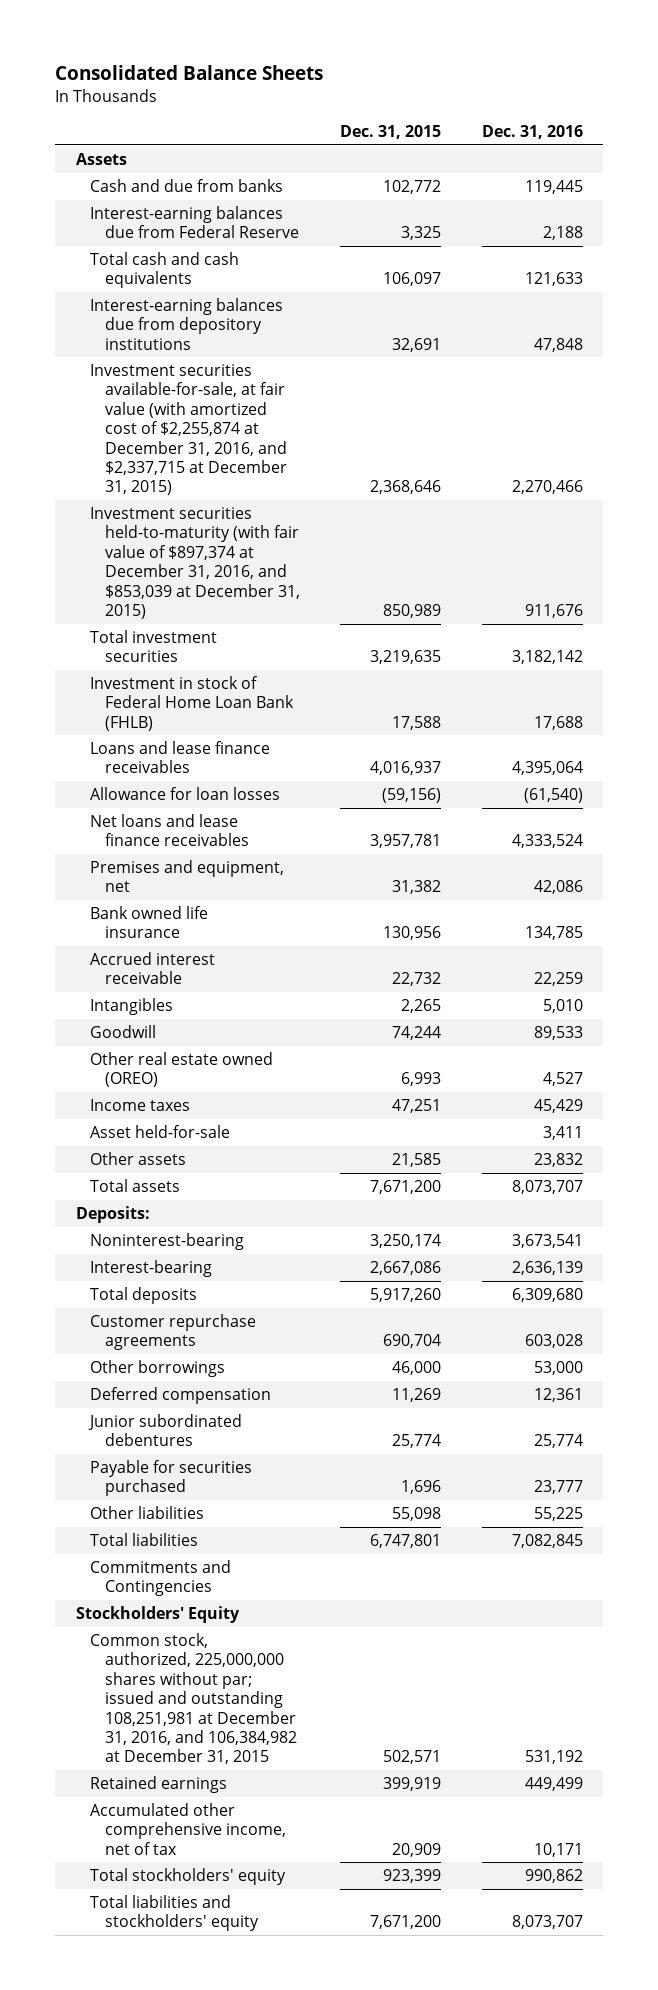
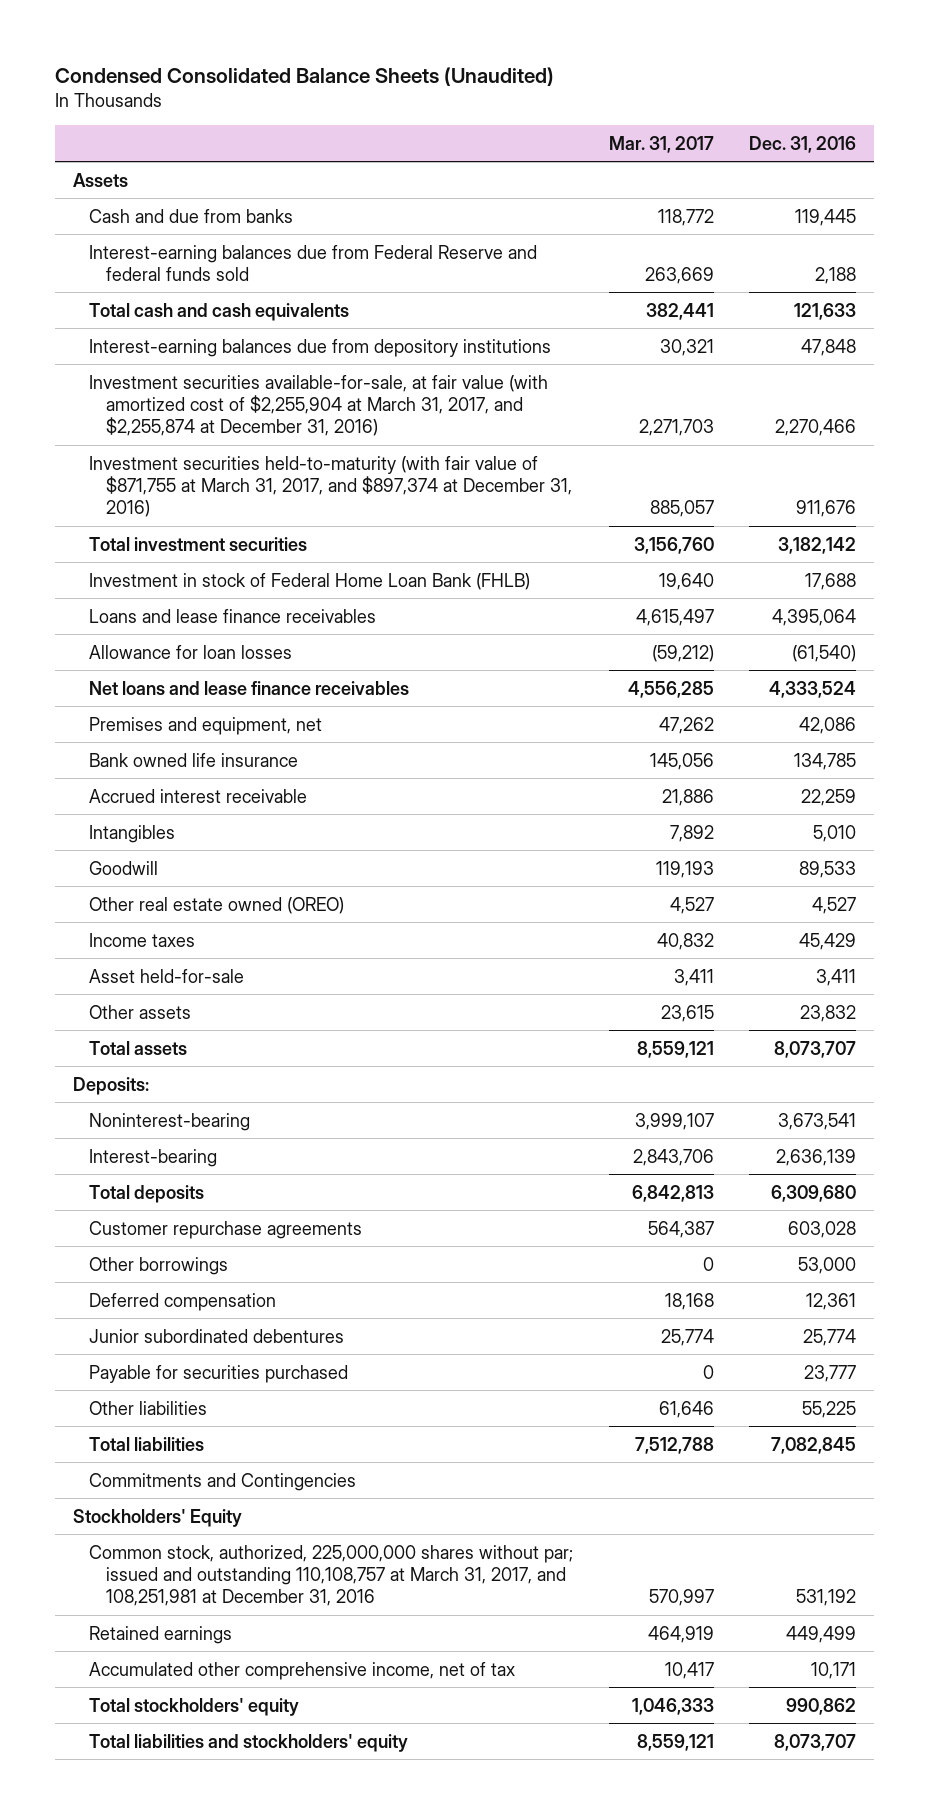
[55,65,324,81] Consolidated Balance Sheets -> [55,67,555,87] Condensed Consolidated Balance Sheets (Unaudited)
[340,125,442,140] Dec. 31, 2015 -> none
none -> [608,135,714,153] Mar. 31, 2017
[90,205,299,239] Interest-earning balances due from Federal Reserve -> [89,244,538,281] Interest-earning balances due from Federal Reserve and federal funds sold
[90,363,287,496] Investment securities available-for-sale, at fair value (with amortized cost of $2,255,874 at December 31, 2016, and $2,337,715 at December 31, 2015) -> [89,374,549,437] Investment securities available-for-sale, at fair value (with amortized cost of $2,255,904 at March 31, 2017, and $2,255,874 at December 31, 2016)
[90,506,300,620] Investment securities held-to-maturity (with fair value of $897,374 at December 31, 2016, and $853,039 at December 31, 2015) -> [89,455,572,518] Investment securities held-to-maturity (with fair value of $871,755 at March 31, 2017, and $897,374 at December 31, 2016)
[90,1632,297,1765] Common stock, authorized, 225,000,000 shares without par; issued and outstanding 108,251,981 at December 31, 2016, and 106,384,982 at December 31, 2015 -> [89,1544,574,1607] Common stock, authorized, 225,000,000 shares without par; issued and outstanding 110,108,757 at March 31, 2017, and 108,251,981 at December 31, 2016

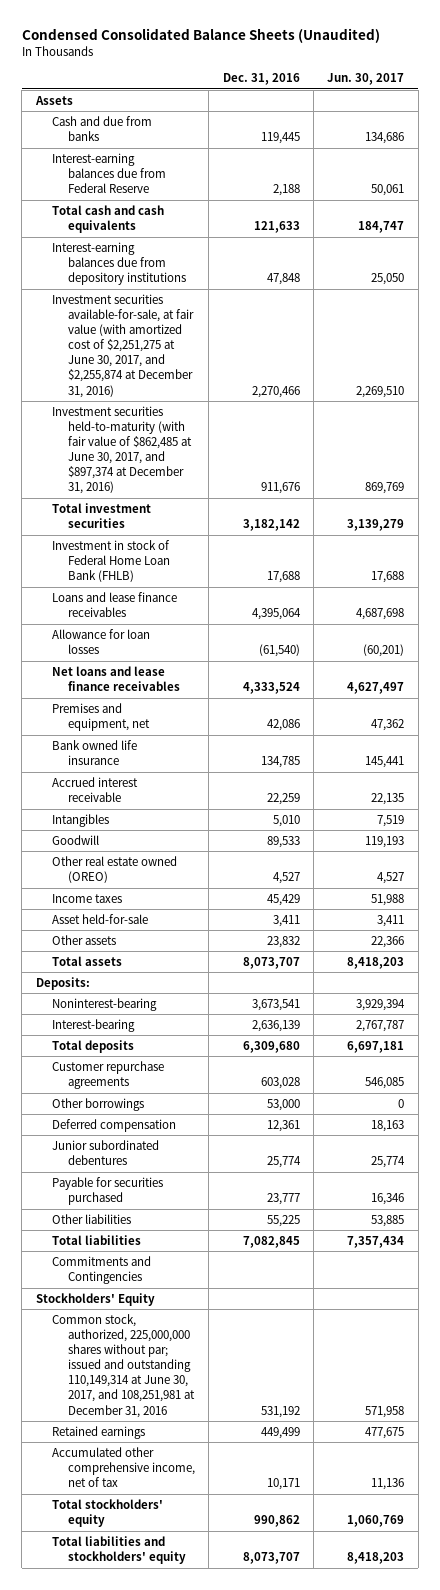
[608,135,714,153] Mar. 31, 2017 -> none
none -> [327,73,405,86] Jun. 30, 2017
[89,244,538,281] Interest-earning balances due from Federal Reserve and federal funds sold -> [51,152,166,194] Interest-earning balances due from Federal Reserve
[89,374,549,437] Investment securities available-for-sale, at fair value (with amortized cost of $2,255,904 at March 31, 2017, and $2,255,874 at December 31, 2016) -> [51,293,194,398] Investment securities available-for-sale, at fair value (with amortized cost of $2,251,275 at June 30, 2017, and $2,255,874 at December 31, 2016)
[89,455,572,518] Investment securities held-to-maturity (with fair value of $871,755 at March 31, 2017, and $897,374 at December 31, 2016) -> [51,405,192,495] Investment securities held-to-maturity (with fair value of $862,485 at June 30, 2017, and $897,374 at December 31, 2016)
[89,1544,574,1607] Common stock, authorized, 225,000,000 shares without par; issued and outstanding 110,108,757 at March 31, 2017, and 108,251,981 at December 31, 2016 -> [51,1313,195,1418] Common stock, authorized, 225,000,000 shares without par; issued and outstanding 110,149,314 at June 30, 2017, and 108,251,981 at December 31, 2016

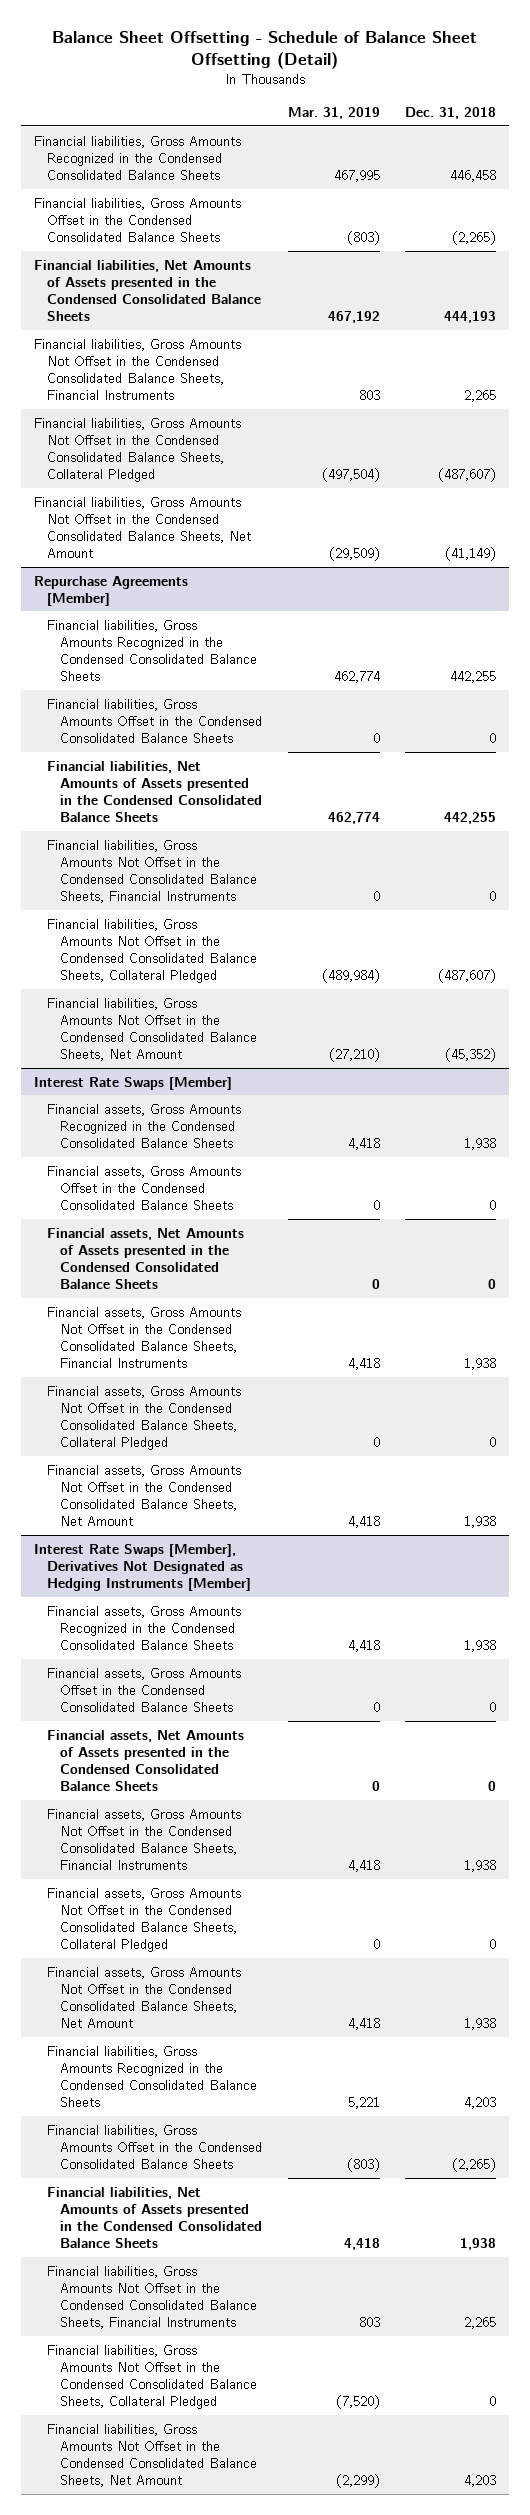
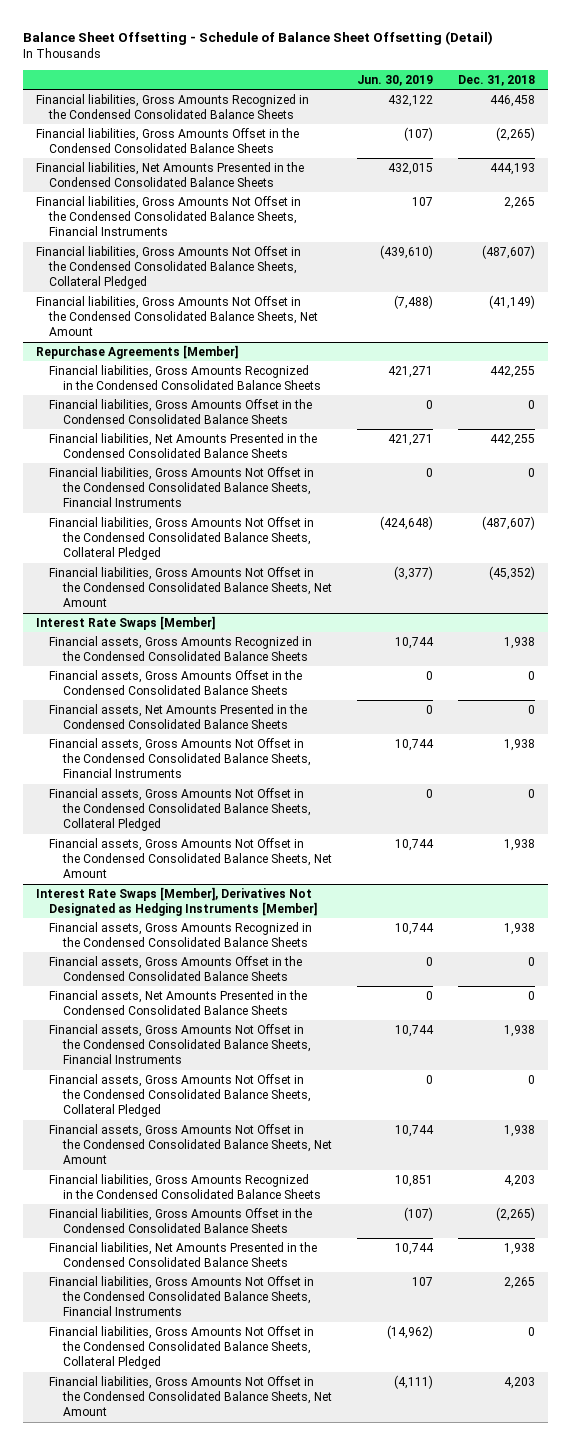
[287,107,380,120] Mar. 31, 2019 -> none
none -> [357,74,434,86] Jun. 30, 2019
[33,259,262,322] Financial liabilities, Net Amounts of Assets presented in the Condensed Consolidated Balance Sheets -> [35,161,304,188] Financial liabilities, Net Amounts Presented in the Condensed Consolidated Balance Sheets
[47,760,263,823] Financial liabilities, Net Amounts of Assets presented in the Condensed Consolidated Balance Sheets -> [49,432,318,459] Financial liabilities, Net Amounts Presented in the Condensed Consolidated Balance Sheets
[47,1227,245,1290] Financial assets, Net Amounts of Assets presented in the Condensed Consolidated Balance Sheets -> [49,703,308,730] Financial assets, Net Amounts Presented in the Condensed Consolidated Balance Sheets
[47,1729,245,1792] Financial assets, Net Amounts of Assets presented in the Condensed Consolidated Balance Sheets -> [49,989,308,1016] Financial assets, Net Amounts Presented in the Condensed Consolidated Balance Sheets
[47,2186,263,2249] Financial liabilities, Net Amounts of Assets presented in the Condensed Consolidated Balance Sheets -> [49,1241,318,1268] Financial liabilities, Net Amounts Presented in the Condensed Consolidated Balance Sheets

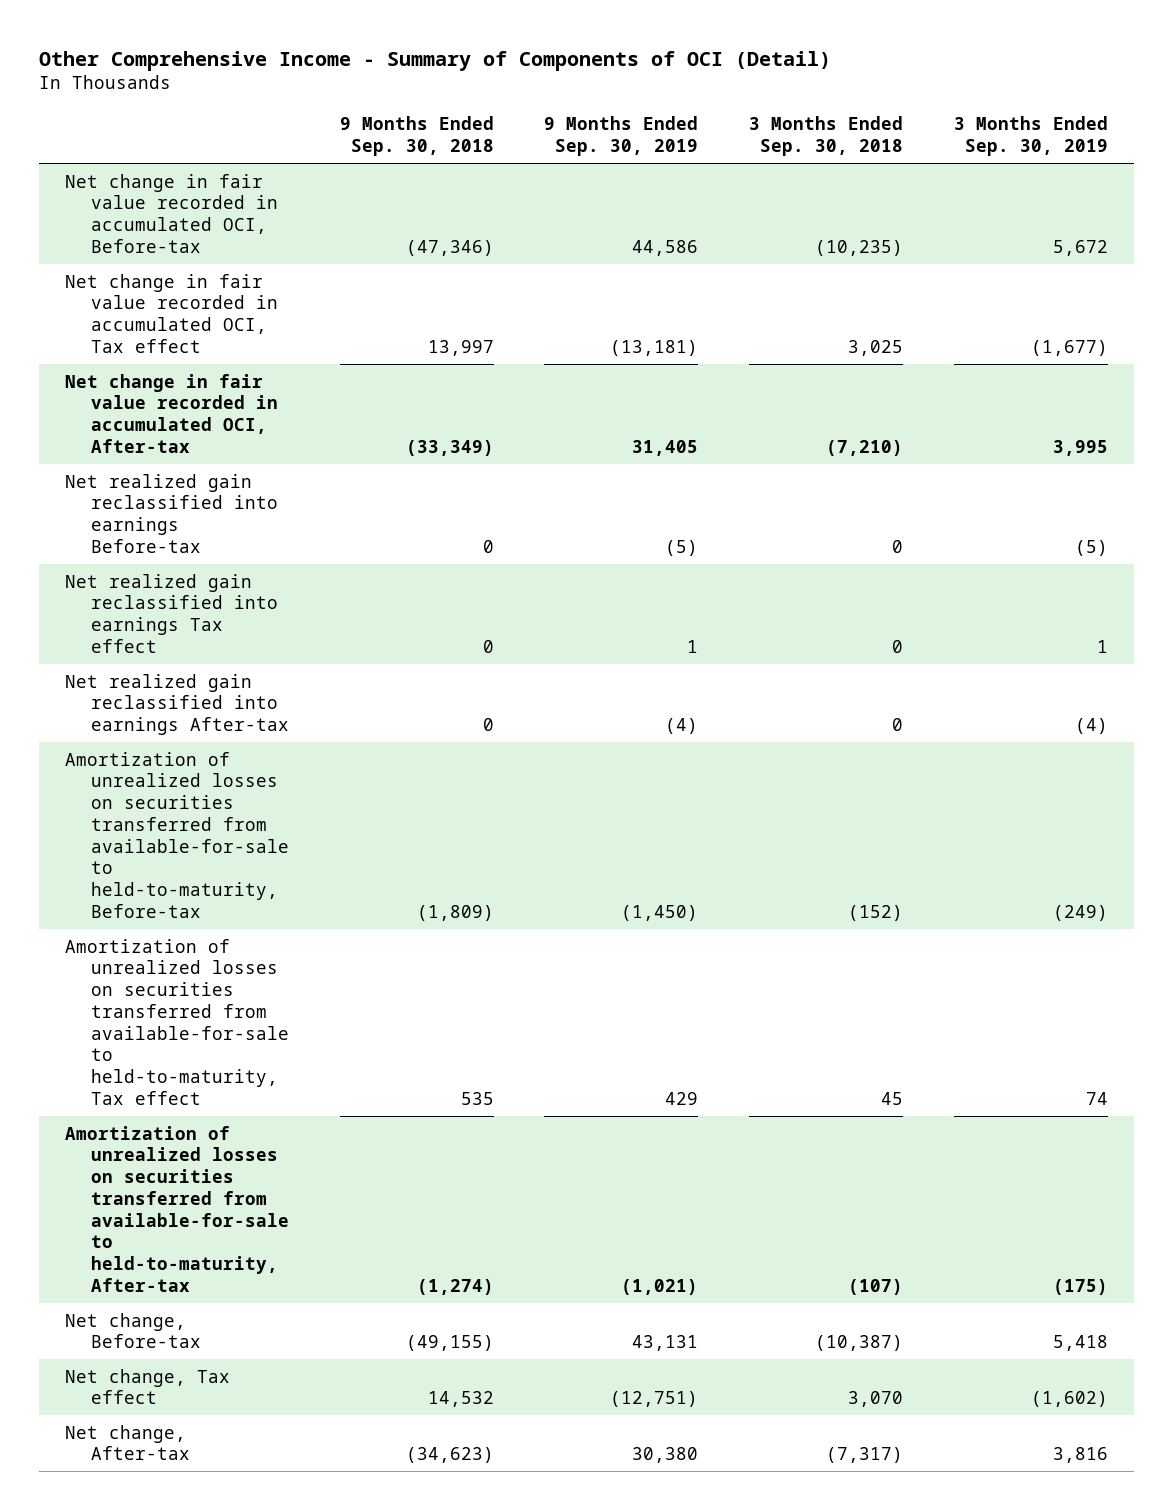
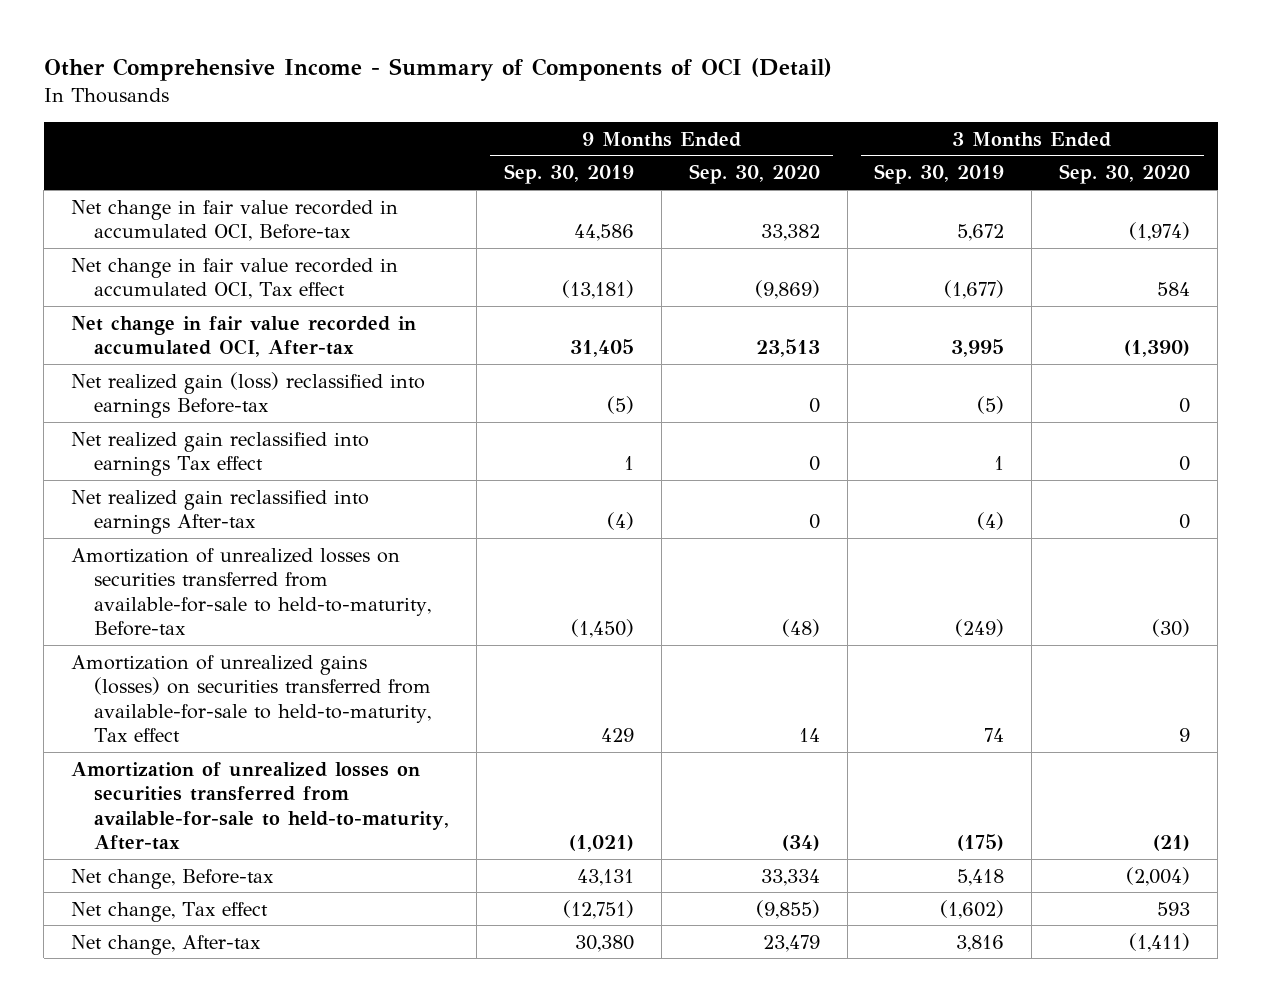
[339,116,494,157] 9 Months Ended Sep. 30, 2018 -> none
[749,116,904,157] 3 Months Ended Sep. 30, 2018 -> none
none -> [688,164,820,185] Sep. 30, 2020
none -> [1059,164,1191,185] Sep. 30, 2020
[64,473,278,553] Net realized gain reclassified into earnings Before-tax -> [71,371,426,419] Net realized gain (loss) reclassified into earnings Before-tax
[64,938,289,1106] Amortization of unrealized losses on securities transferred from available-for-sale to held-to-maturity, Tax effect -> [71,654,431,743] Amortization of unrealized gains (losses) on securities transferred from available-for-sale to held-to-maturity, Tax effect

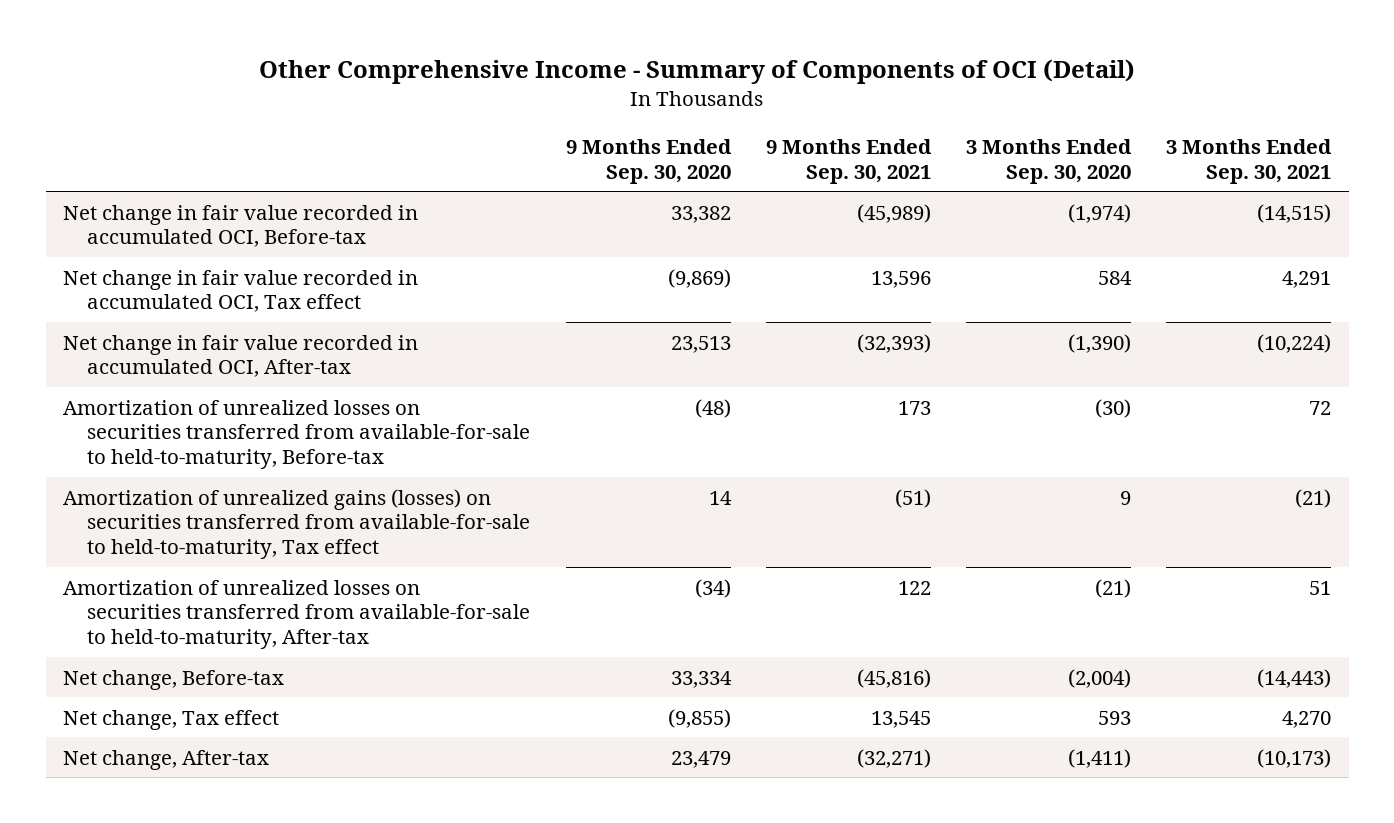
[503,164,634,185] Sep. 30, 2019 -> none
[874,164,1005,185] Sep. 30, 2019 -> none
none -> [765,138,932,184] 9 Months Ended Sep. 30, 2021
none -> [1166,138,1333,184] 3 Months Ended Sep. 30, 2021
[71,371,426,419] Net realized gain (loss) reclassified into earnings Before-tax -> none
[71,431,370,477] Net realized gain reclassified into earnings Tax effect -> none
[71,489,370,535] Net realized gain reclassified into earnings After-tax -> none

